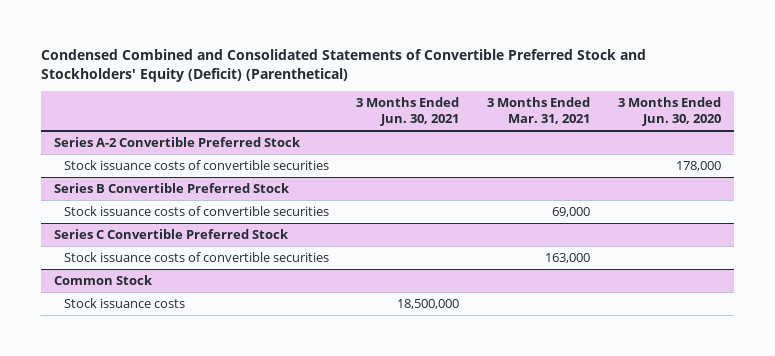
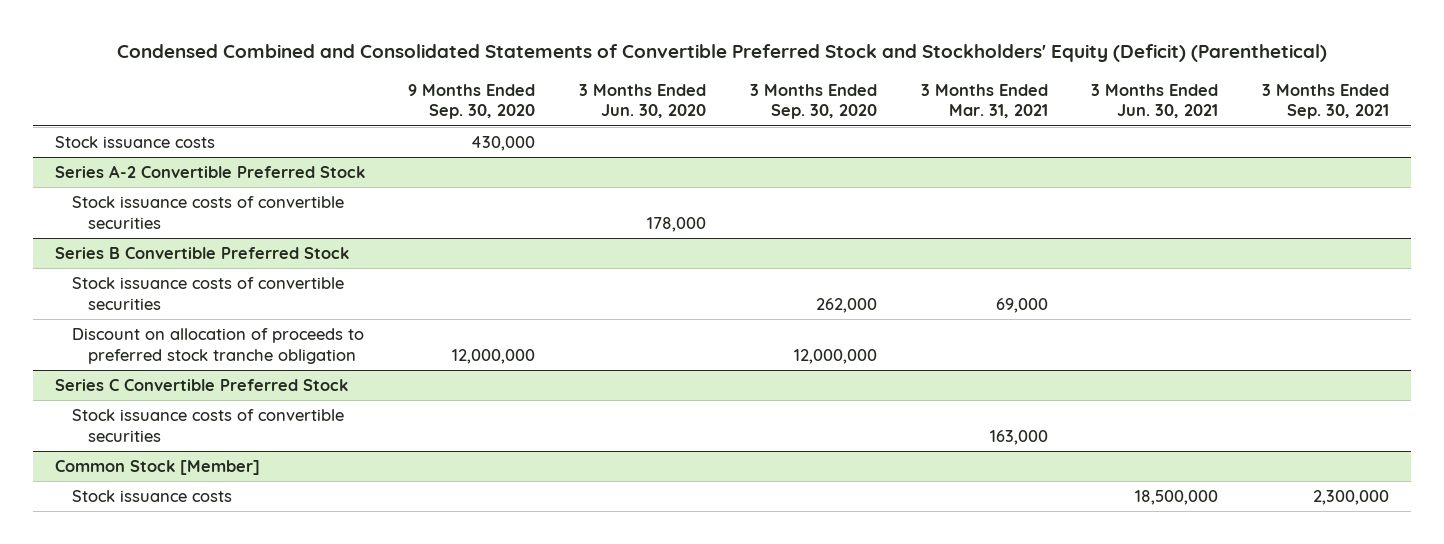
none -> [408,83,536,120] 9 Months Ended Sep. 30, 2020
none -> [749,83,877,120] 3 Months Ended Sep. 30, 2020
none -> [1262,83,1390,120] 3 Months Ended Sep. 30, 2021
none -> [54,135,215,148] Stock issuance costs
none -> [71,327,364,364] Discount on allocation of proceeds to preferred stock tranche obligation
[54,274,154,285] Common Stock -> [54,459,260,475] Common Stock [Member]

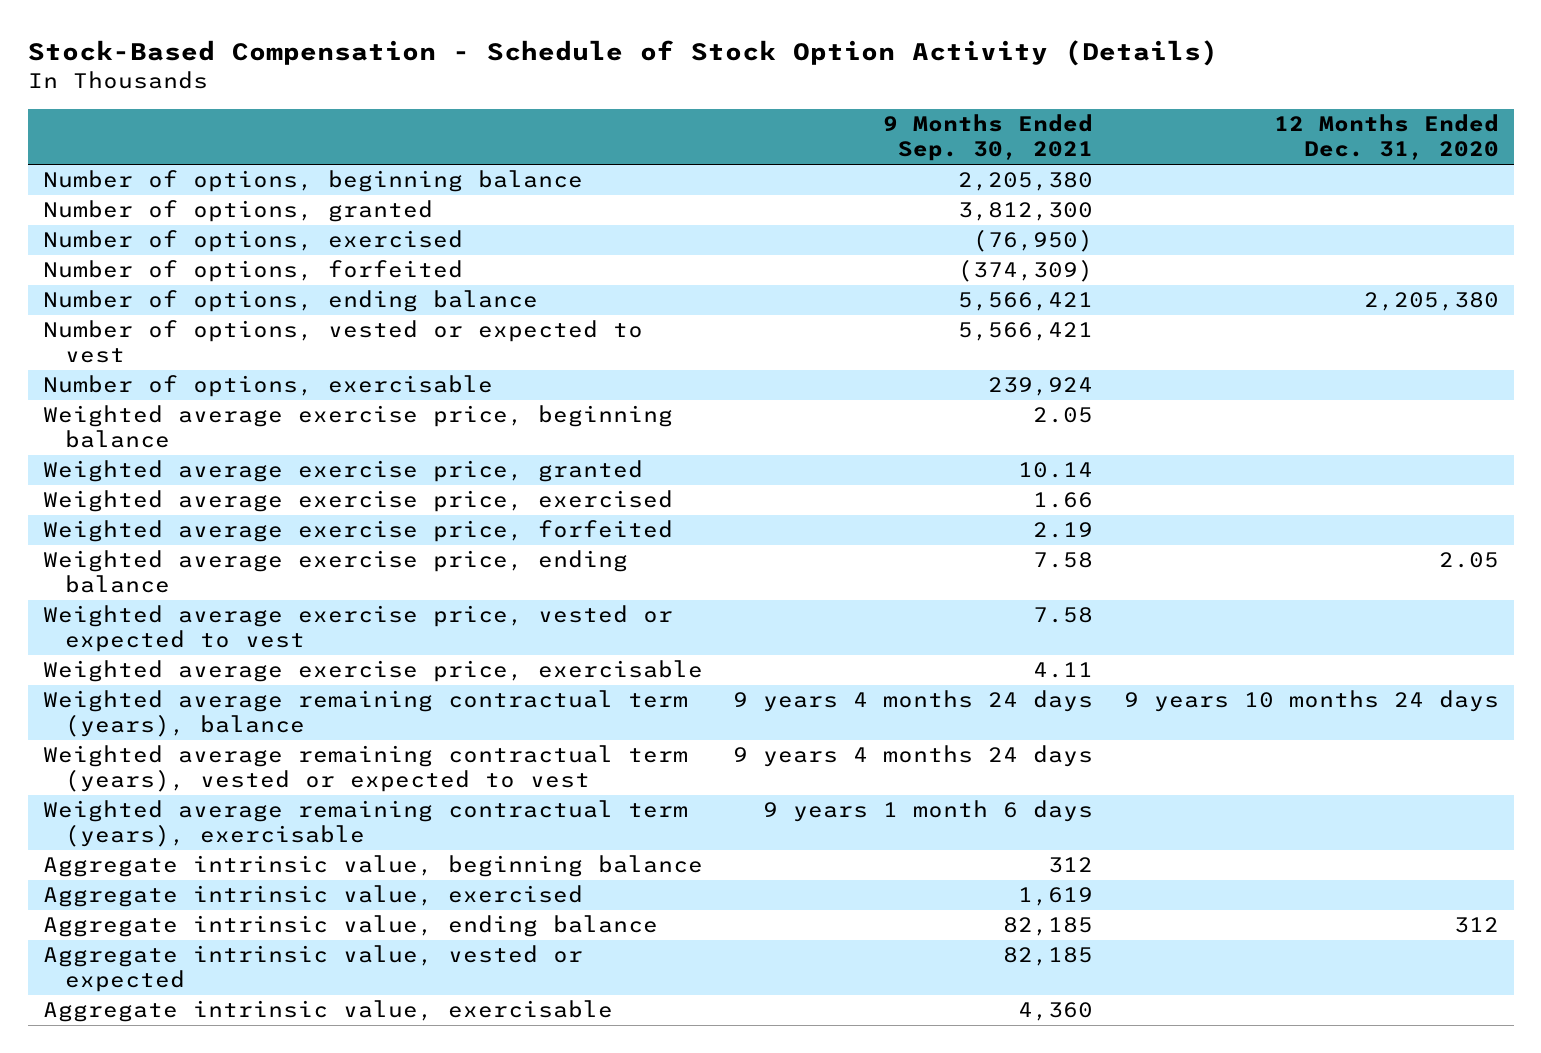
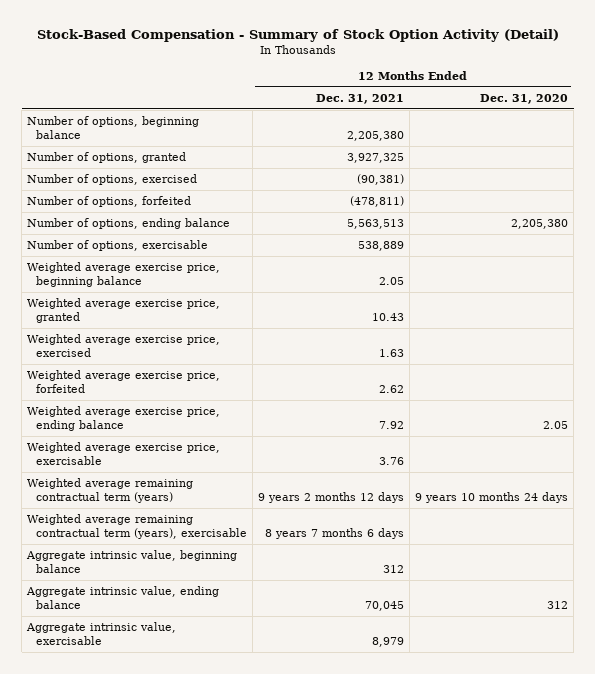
[27,39,1218,66] Stock-Based Compensation - Schedule of Stock Option Activity (Details) -> [36,28,559,42] Stock-Based Compensation - Summary of Stock Option Activity (Detail)
[883,114,1094,162] 9 Months Ended Sep. 30, 2021 -> none
none -> [316,93,405,104] Dec. 31, 2021
[42,320,643,364] Number of options, vested or expected to vest -> none
[42,605,673,653] Weighted average exercise price, vested or expected to vest -> none
[42,745,688,793] Weighted average remaining contractual term (years), vested or expected to vest -> none
[42,690,688,738] Weighted average remaining contractual term (years), balance -> [27,478,194,503] Weighted average remaining contractual term (years)
[42,885,583,908] Aggregate intrinsic value, exercised -> none
[42,945,583,993] Aggregate intrinsic value, vested or expected -> none

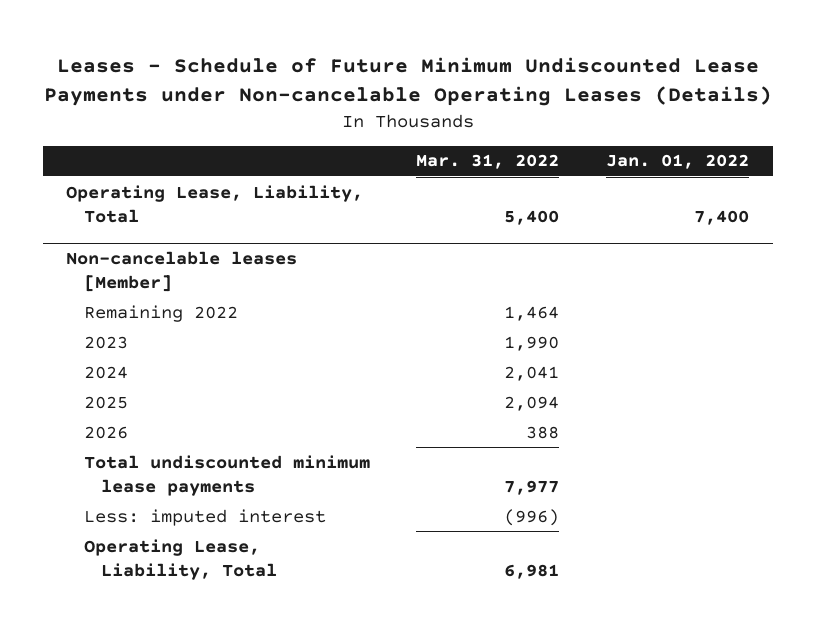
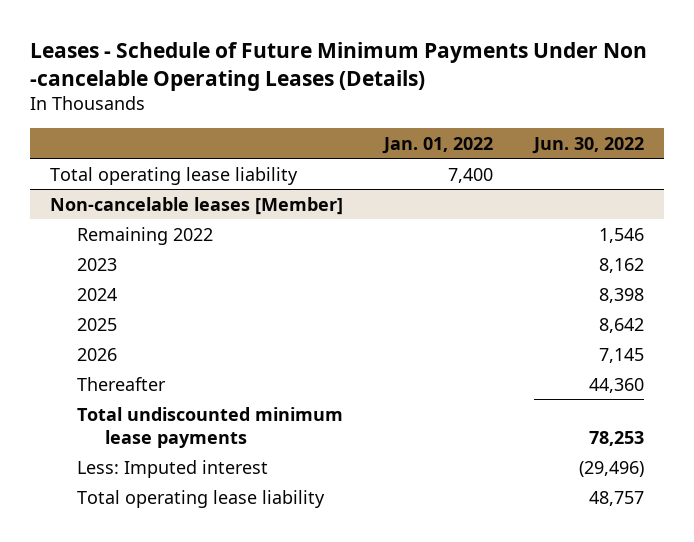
[43,57,772,107] Leases - Schedule of Future Minimum Undiscounted Lease Payments under Non-cancelable Operating Leases (Details) -> [29,41,647,91] Leases - Schedule of Future Minimum Payments Under Non -cancelable Operating Leases (Details)
[416,154,560,170] Mar. 31, 2022 -> none
none -> [532,136,645,154] Jun. 30, 2022
[66,184,364,223] Operating Lease, Liability, Total -> [49,166,298,185] Total operating lease liability
none -> [77,376,167,391] Thereafter
[83,508,326,526] Less: imputed interest -> [77,459,269,478] Less: Imputed interest
[83,538,278,580] Operating Lease, Liability, Total -> [77,489,326,508] Total operating lease liability

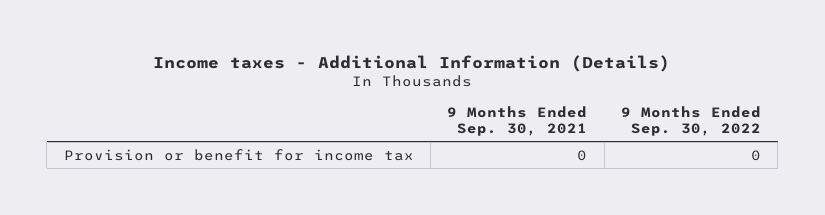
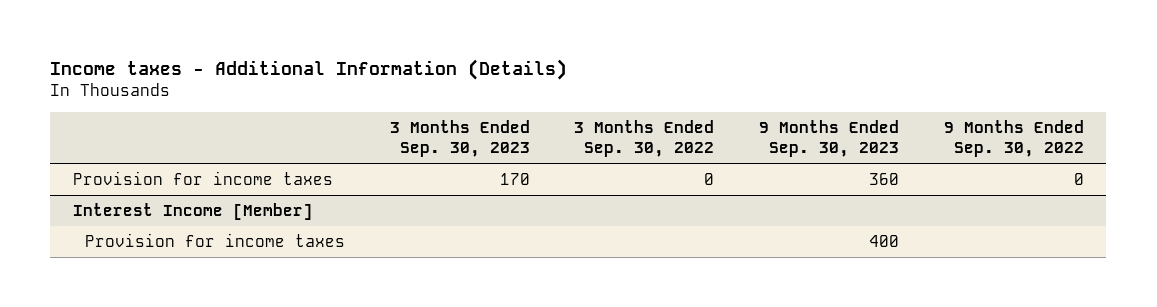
[447,105,588,137] 9 Months Ended Sep. 30, 2021 -> none
none -> [389,120,530,158] 3 Months Ended Sep. 30, 2023
none -> [574,120,715,158] 3 Months Ended Sep. 30, 2022
none -> [759,120,900,158] 9 Months Ended Sep. 30, 2023
[63,148,414,161] Provision or benefit for income tax -> [72,170,333,185] Provision for income taxes
none -> [72,202,313,220] Interest Income [Member]
none -> [84,232,345,247] Provision for income taxes

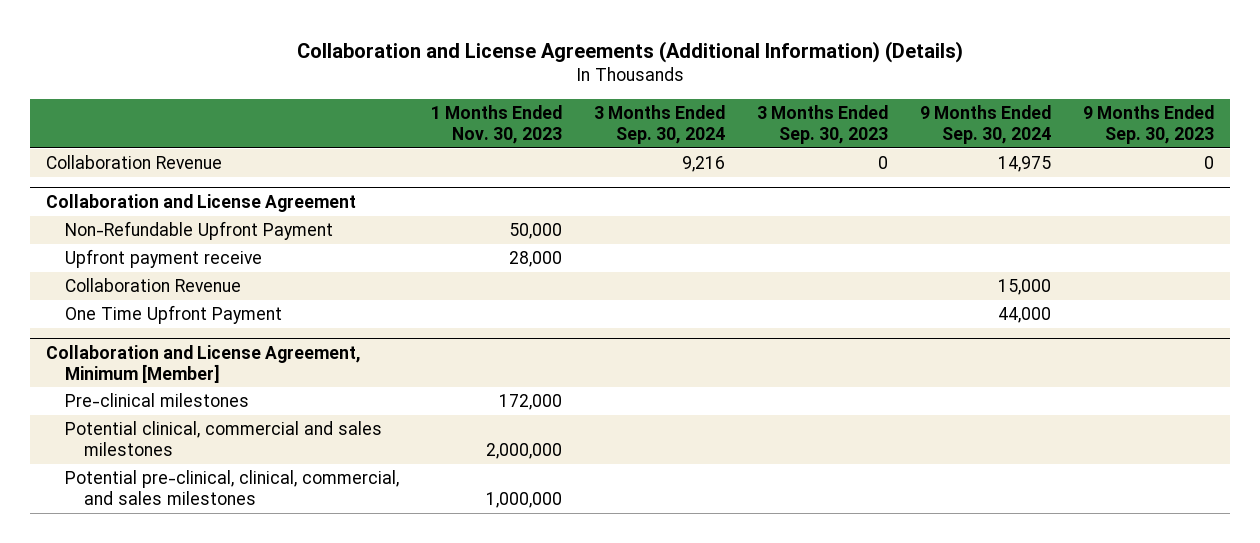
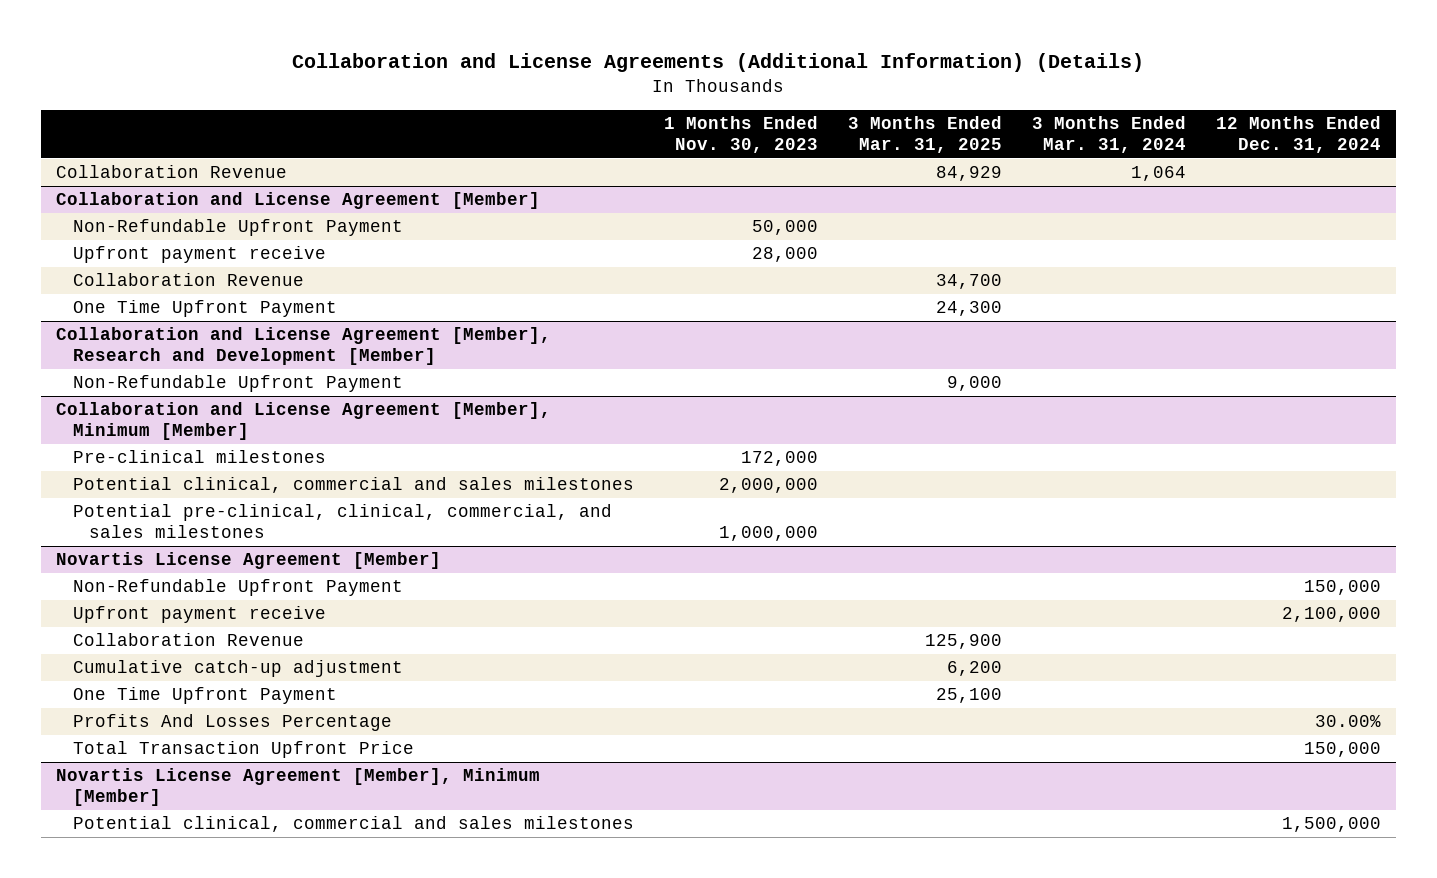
[594,104,726,144] 3 Months Ended Sep. 30, 2024 -> none
[756,104,888,144] 3 Months Ended Sep. 30, 2023 -> none
[919,104,1051,144] 9 Months Ended Sep. 30, 2024 -> none
[1082,104,1214,144] 9 Months Ended Sep. 30, 2023 -> none
none -> [847,116,1002,153] 3 Months Ended Mar. 31, 2025
none -> [1031,116,1186,153] 3 Months Ended Mar. 31, 2024
none -> [1215,116,1381,153] 12 Months Ended Dec. 31, 2024
[46,193,357,212] Collaboration and License Agreement -> [56,192,541,210] Collaboration and License Agreement [Member]
none -> [56,327,552,366] Collaboration and License Agreement [Member], Research and Development [Member]
none -> [72,375,403,393] Non-Refundable Upfront Payment
[46,344,362,383] Collaboration and License Agreement, Minimum [Member] -> [56,402,552,441] Collaboration and License Agreement [Member], Minimum [Member]
none -> [56,552,442,570] Novartis License Agreement [Member]
none -> [72,579,403,597] Non-Refundable Upfront Payment
none -> [72,606,326,624] Upfront payment receive
none -> [72,633,304,647] Collaboration Revenue
none -> [72,660,403,678] Cumulative catch-up adjustment
none -> [72,687,337,705] One Time Upfront Payment
none -> [72,714,392,732] Profits And Losses Percentage
none -> [72,741,414,759] Total Transaction Upfront Price
none -> [56,768,541,807] Novartis License Agreement [Member], Minimum [Member]
none -> [72,816,634,833] Potential clinical, commercial and sales milestones

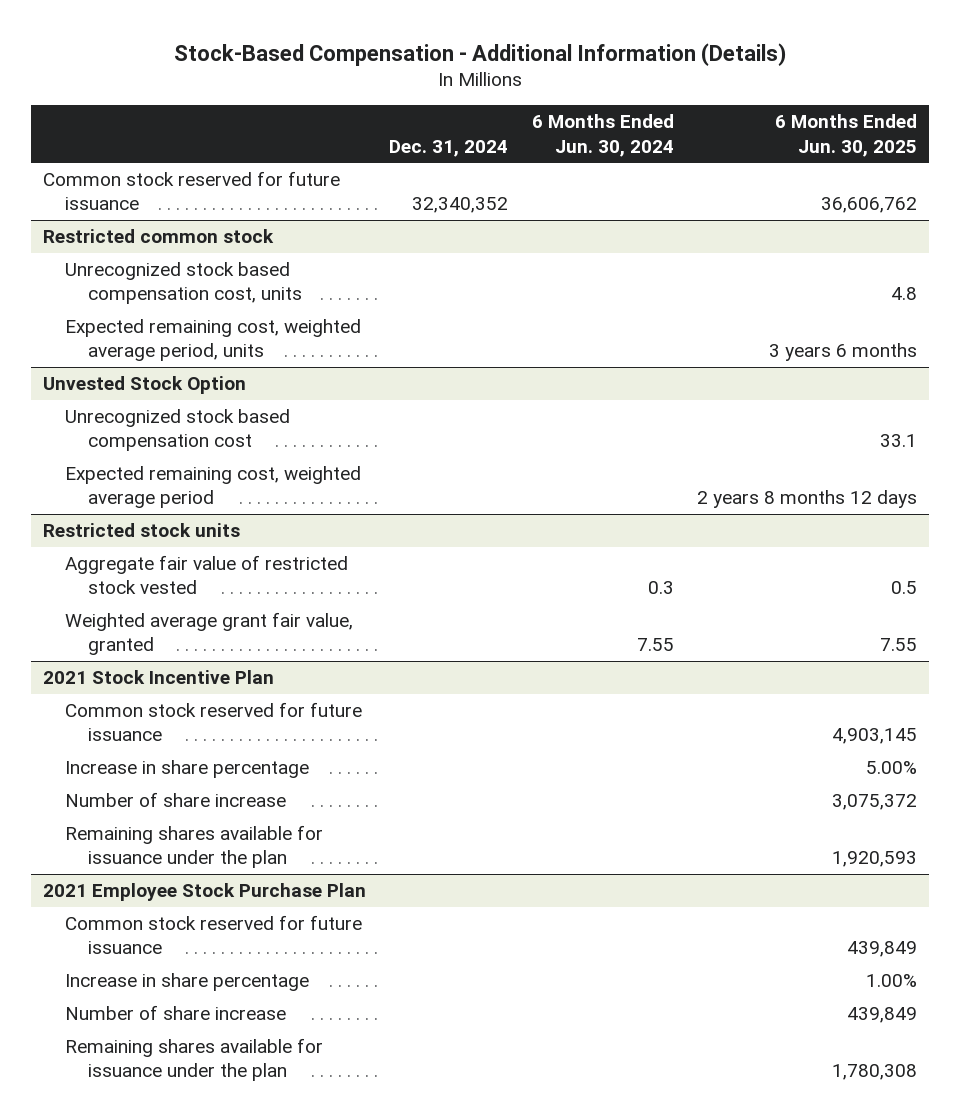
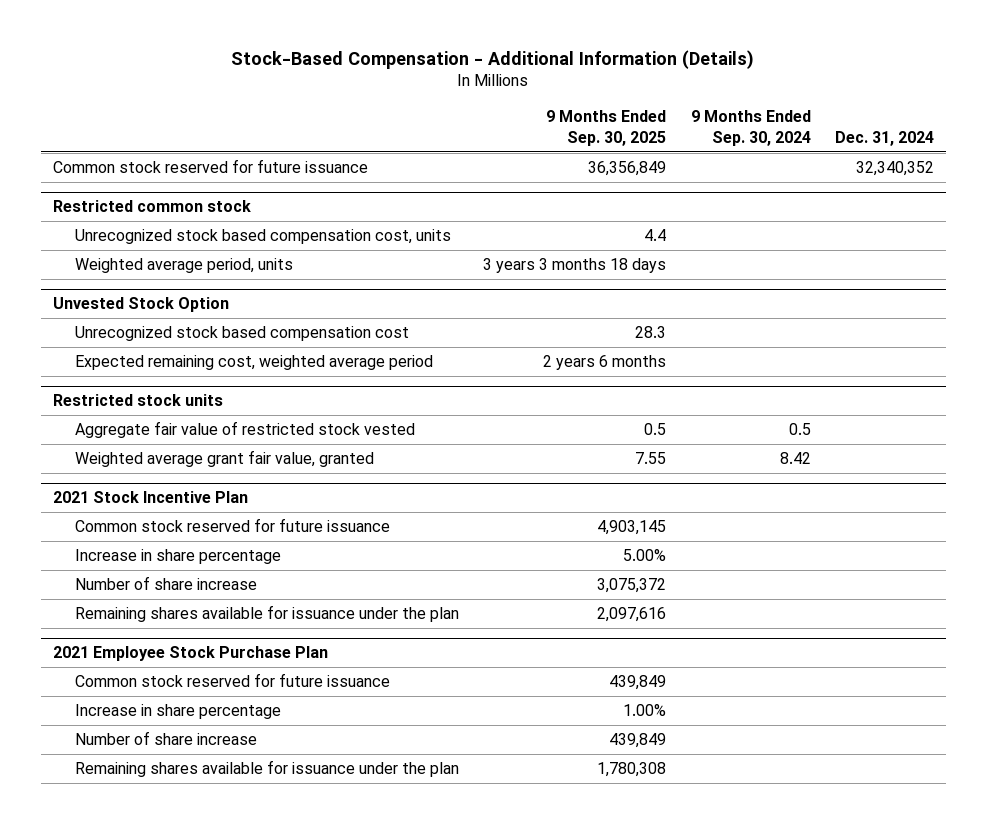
[531,114,674,157] 6 Months Ended Jun. 30, 2024 -> none
[775,114,918,157] 6 Months Ended Jun. 30, 2025 -> none
none -> [546,110,667,146] 9 Months Ended Sep. 30, 2025
none -> [690,110,811,146] 9 Months Ended Sep. 30, 2024
[65,319,362,362] Expected remaining cost, weighted average period, units -> [74,258,293,274] Weighted average period, units

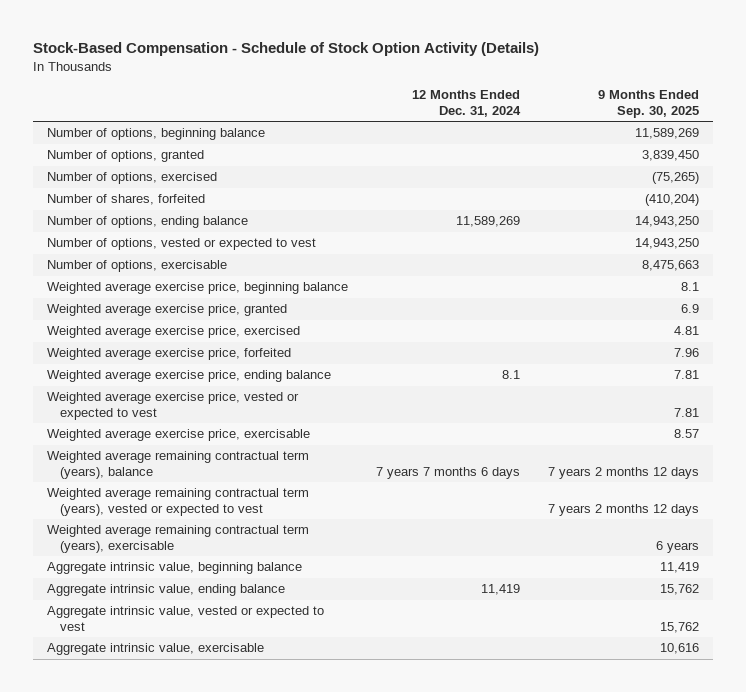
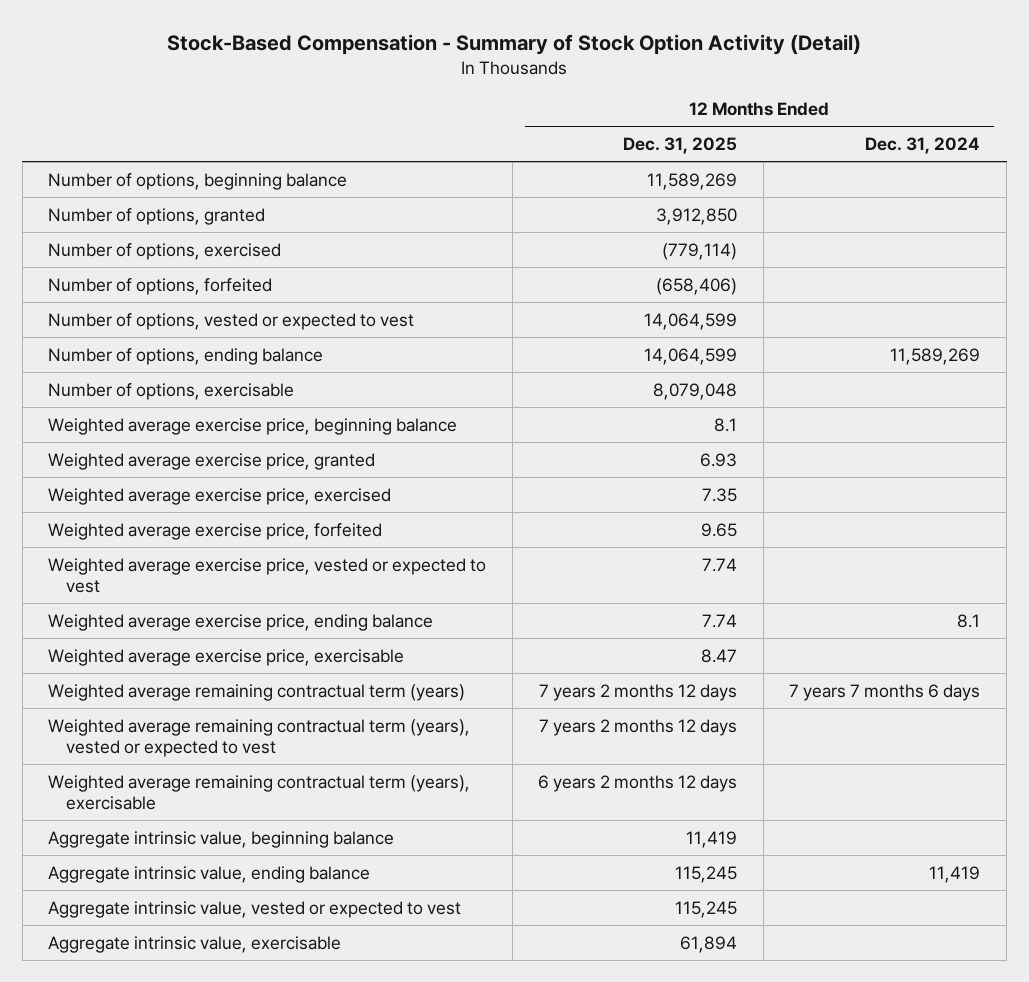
[32,42,539,57] Stock-Based Compensation - Schedule of Stock Option Activity (Details) -> [167,33,862,55] Stock-Based Compensation - Summary of Stock Option Activity (Detail)
[598,90,700,118] 9 Months Ended Sep. 30, 2025 -> none
none -> [623,137,738,155] Dec. 31, 2025
[47,194,206,206] Number of shares, forfeited -> [48,277,273,295] Number of options, forfeited
[47,216,249,229] Number of options, ending balance -> [48,347,324,365] Number of options, ending balance
[47,370,332,383] Weighted average exercise price, ending balance -> [48,613,434,631] Weighted average exercise price, ending balance
[47,451,310,479] Weighted average remaining contractual term (years), balance -> [48,683,466,701] Weighted average remaining contractual term (years)

